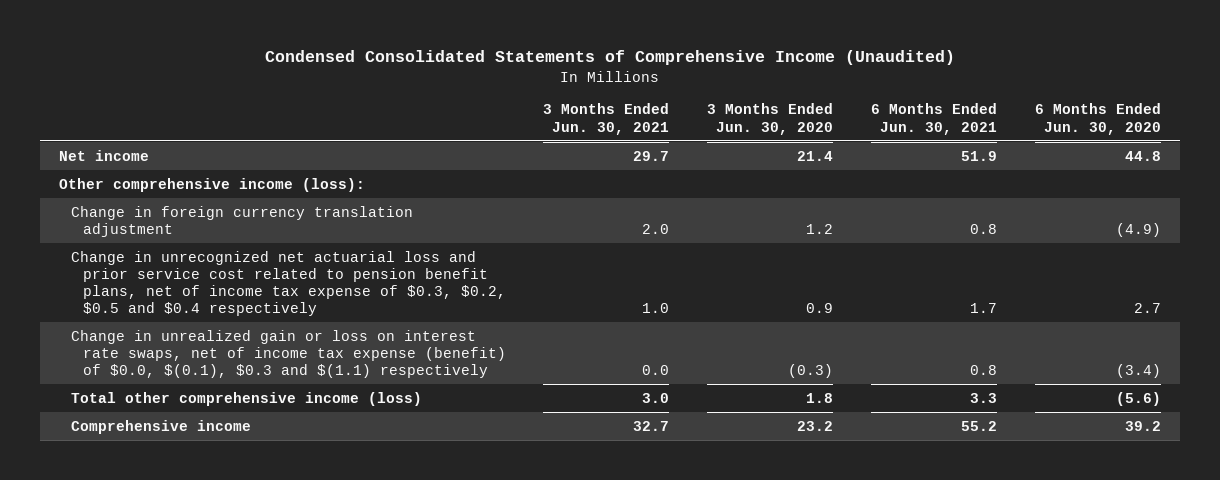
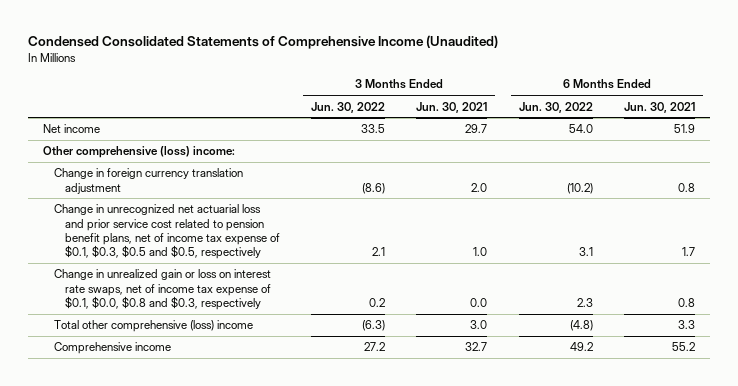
[707,103,834,135] 3 Months Ended Jun. 30, 2020 -> none
[1034,103,1161,135] 6 Months Ended Jun. 30, 2020 -> none
none -> [311,101,386,113] Jun. 30, 2022
none -> [518,101,593,113] Jun. 30, 2022
[58,177,365,192] Other comprehensive income (loss): -> [43,146,236,159] Other comprehensive (loss) income:
[70,250,506,317] Change in unrecognized net actuarial loss and prior service cost related to pension benefit plans, net of income tax expense of $0.3, $0.2, $0.5 and $0.4 respectively -> [54,204,280,260] Change in unrecognized net actuarial loss and prior service cost related to pension benefit plans, net of income tax expense of $0.1, $0.3, $0.5 and $0.5, respectively
[70,329,506,379] Change in unrealized gain or loss on interest rate swaps, net of income tax expense (benefit) of $0.0, $(0.1), $0.3 and $(1.1) respectively -> [54,269,272,311] Change in unrealized gain or loss on interest rate swaps, net of income tax expense of $0.1, $0.0, $0.8 and $0.3, respectively
[70,391,422,406] Total other comprehensive income (loss) -> [54,320,254,333] Total other comprehensive (loss) income

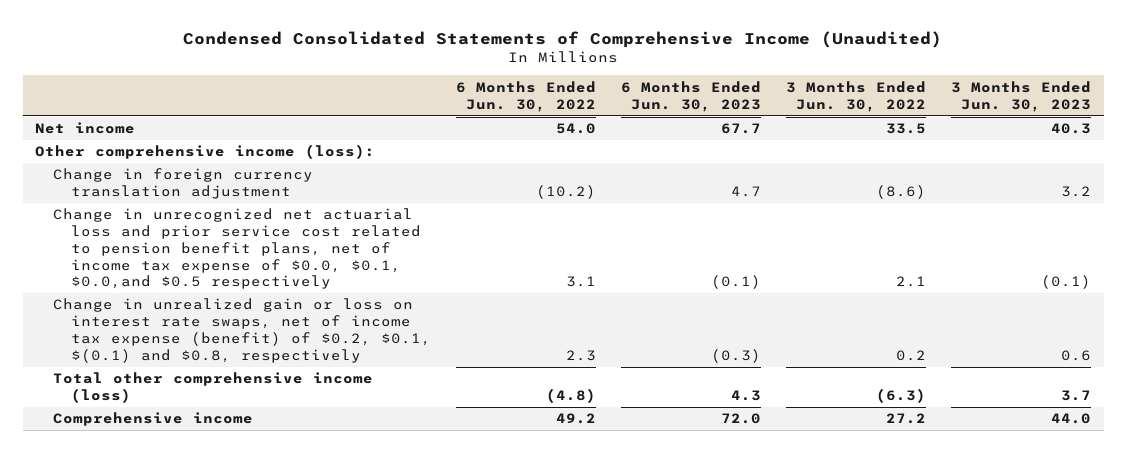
[416,101,488,113] Jun. 30, 2021 -> none
[623,101,695,113] Jun. 30, 2021 -> none
none -> [621,80,762,112] 6 Months Ended Jun. 30, 2023
none -> [951,80,1092,112] 3 Months Ended Jun. 30, 2023
[43,146,236,159] Other comprehensive (loss) income: -> [35,144,376,160] Other comprehensive income (loss):
[54,204,280,260] Change in unrecognized net actuarial loss and prior service cost related to pension benefit plans, net of income tax expense of $0.1, $0.3, $0.5 and $0.5, respectively -> [53,208,422,290] Change in unrecognized net actuarial loss and prior service cost related to pension benefit plans, net of income tax expense of $0.0, $0.1, $0.0,and $0.5 respectively
[54,269,272,311] Change in unrealized gain or loss on interest rate swaps, net of income tax expense of $0.1, $0.0, $0.8 and $0.3, respectively -> [53,298,432,363] Change in unrealized gain or loss on interest rate swaps, net of income tax expense (benefit) of $0.2, $0.1, $(0.1) and $0.8, respectively
[54,320,254,333] Total other comprehensive (loss) income -> [53,372,374,404] Total other comprehensive income (loss)

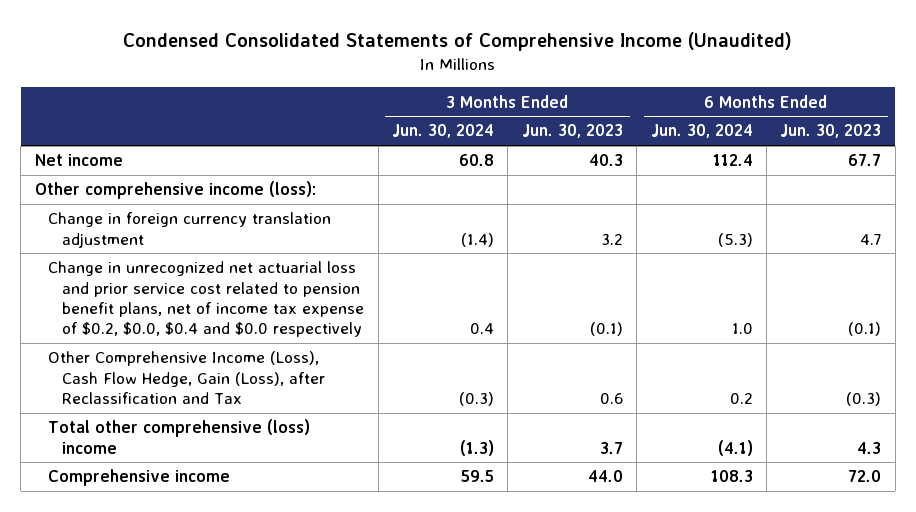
[456,80,597,112] 6 Months Ended Jun. 30, 2022 -> none
[786,80,927,112] 3 Months Ended Jun. 30, 2022 -> none
none -> [391,124,494,139] Jun. 30, 2024
none -> [650,124,753,139] Jun. 30, 2024
[53,208,422,290] Change in unrecognized net actuarial loss and prior service cost related to pension benefit plans, net of income tax expense of $0.0, $0.1, $0.0,and $0.5 respectively -> [48,261,365,338] Change in unrecognized net actuarial loss and prior service cost related to pension benefit plans, net of income tax expense of $0.2, $0.0, $0.4 and $0.0 respectively
[53,298,432,363] Change in unrealized gain or loss on interest rate swaps, net of income tax expense (benefit) of $0.2, $0.1, $(0.1) and $0.8, respectively -> [48,351,326,404] Other Comprehensive Income (Loss), Cash Flow Hedge, Gain (Loss), after Reclassification and Tax
[53,372,374,404] Total other comprehensive income (loss) -> [48,419,311,454] Total other comprehensive (loss) income

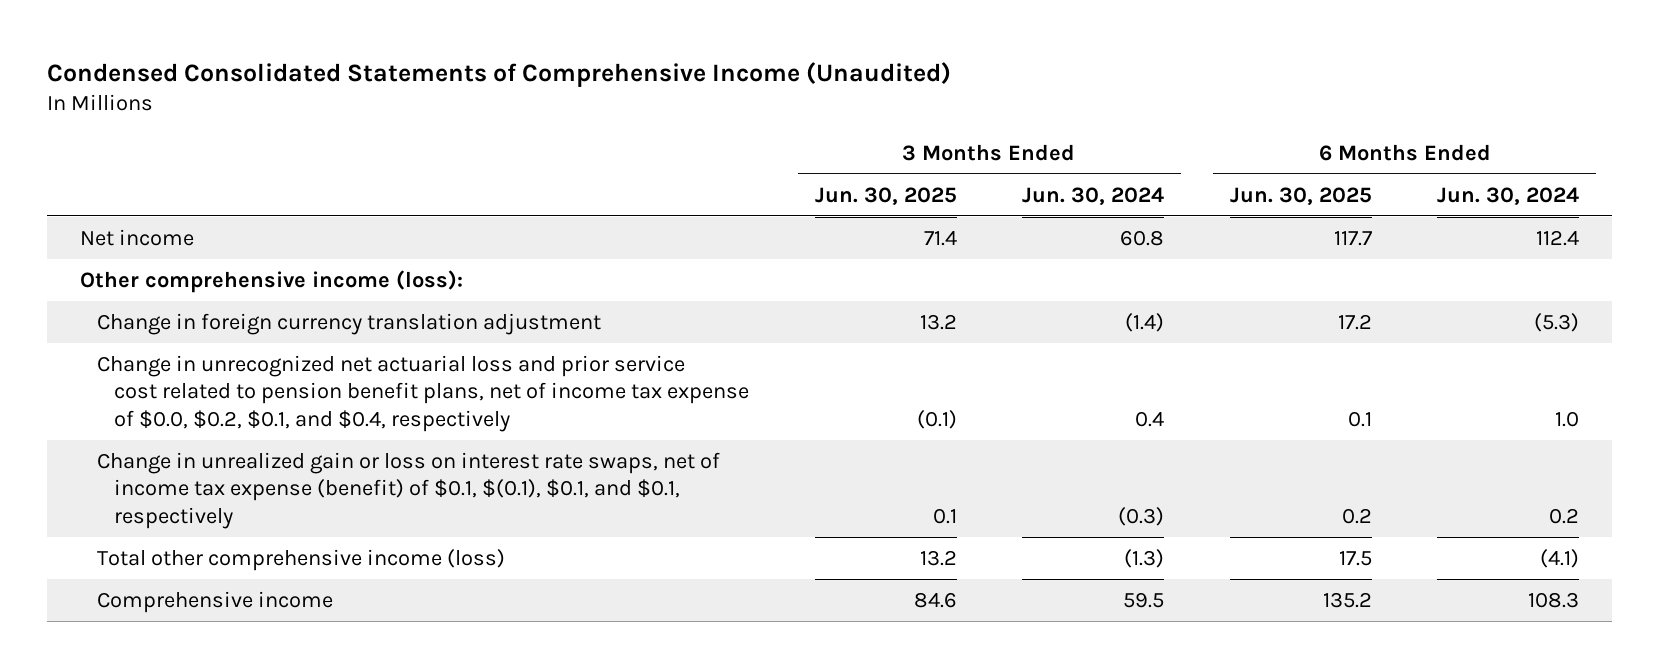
[521,124,623,139] Jun. 30, 2023 -> none
[780,124,882,139] Jun. 30, 2023 -> none
none -> [814,186,957,205] Jun. 30, 2025
none -> [1229,186,1372,205] Jun. 30, 2025
[48,261,365,338] Change in unrecognized net actuarial loss and prior service cost related to pension benefit plans, net of income tax expense of $0.2, $0.0, $0.4 and $0.0 respectively -> [96,354,750,433] Change in unrecognized net actuarial loss and prior service cost related to pension benefit plans, net of income tax expense of $0.0, $0.2, $0.1, and $0.4, respectively
[48,351,326,404] Other Comprehensive Income (Loss), Cash Flow Hedge, Gain (Loss), after Reclassification and Tax -> [96,451,720,530] Change in unrealized gain or loss on interest rate swaps, net of income tax expense (benefit) of $0.1, $(0.1), $0.1, and $0.1, respectively
[48,419,311,454] Total other comprehensive (loss) income -> [96,548,505,571] Total other comprehensive income (loss)

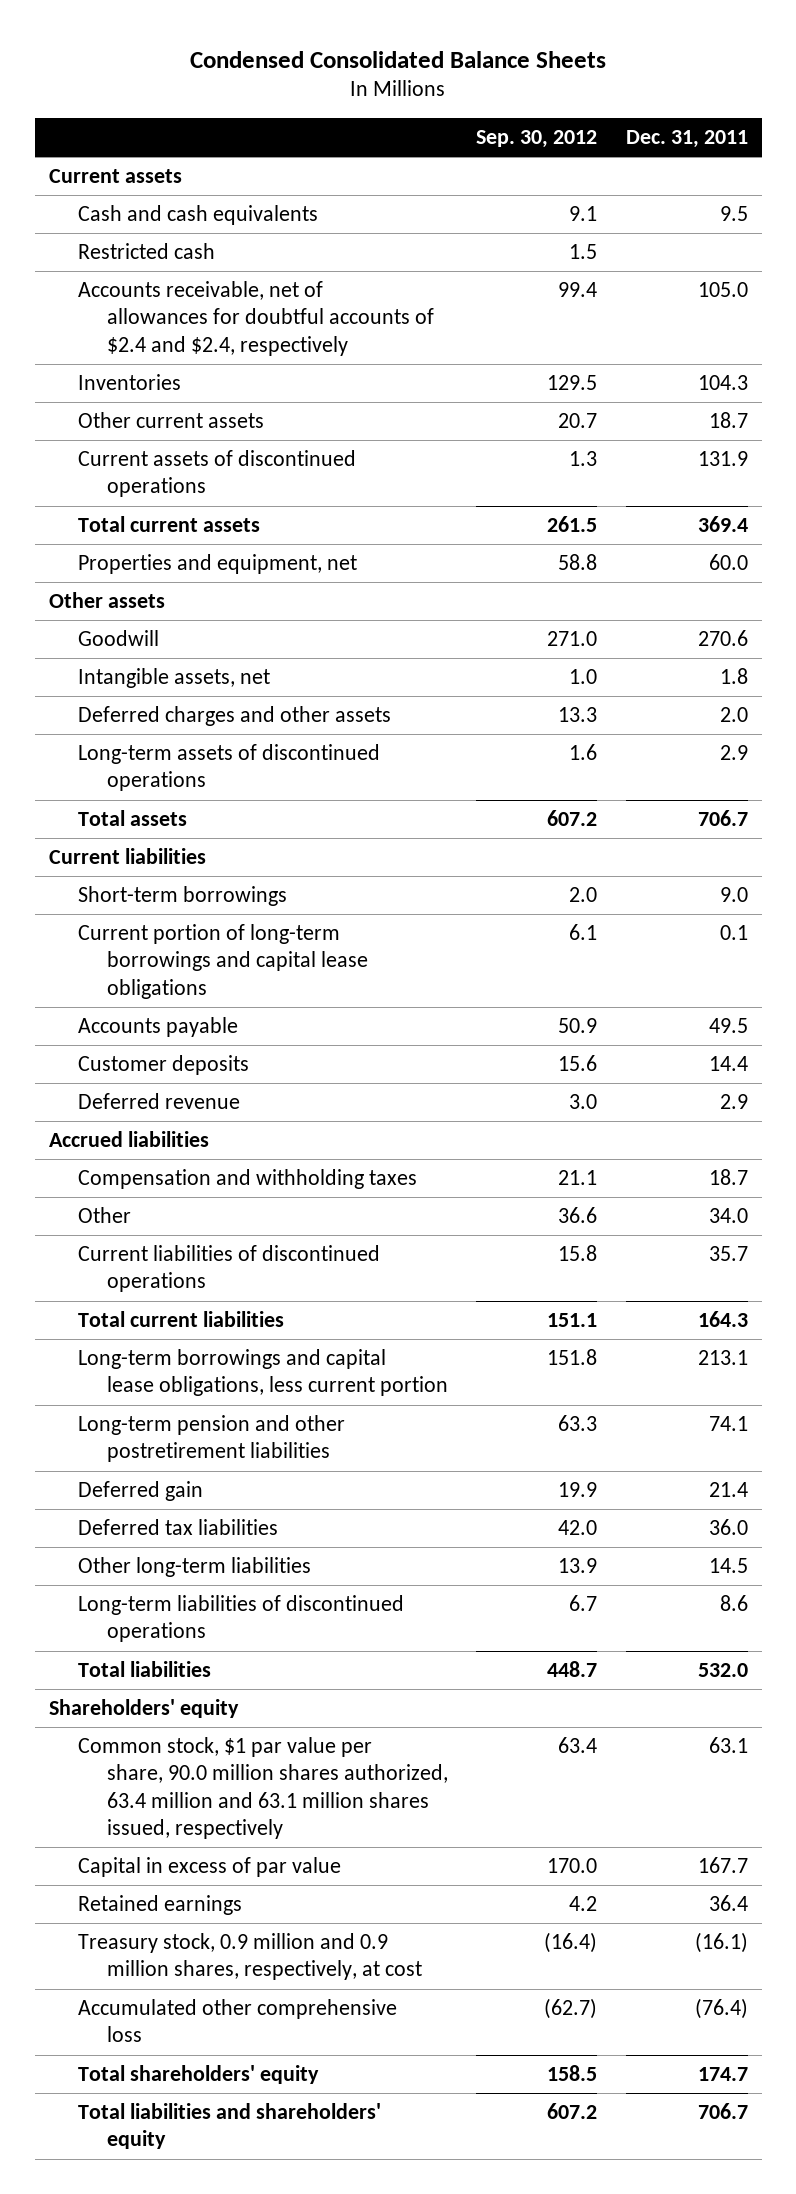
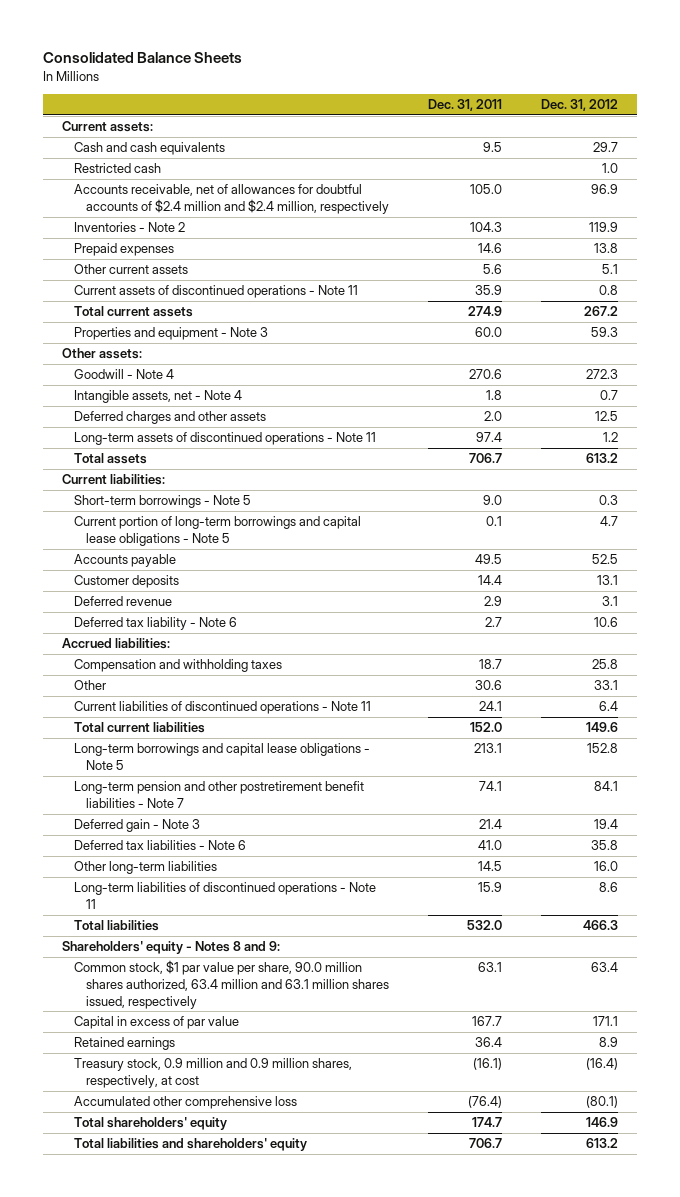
[190,50,607,68] Condensed Consolidated Balance Sheets -> [42,52,242,64] Consolidated Balance Sheets
[476,129,598,148] Sep. 30, 2012 -> none
none -> [540,99,618,112] Dec. 31, 2012
[48,169,182,184] Current assets -> [62,121,154,133] Current assets:
[77,281,434,356] Accounts receivable, net of allowances for doubtful accounts of $2.4 and $2.4, respectively -> [74,184,389,214] Accounts receivable, net of allowances for doubtful accounts of $2.4 million and $2.4 million, respectively
[77,374,181,391] Inventories -> [74,222,186,233] Inventories - Note 2
none -> [74,243,175,257] Prepaid expenses
[708,412,748,429] 18.7 -> [482,264,502,275] 5.6
[77,450,356,498] Current assets of discontinued operations -> [74,285,359,299] Current assets of discontinued operations - Note 11
[697,451,748,467] 131.9 -> [474,285,502,296] 35.9
[697,516,748,533] 369.4 -> [467,306,502,317] 274.9
[77,554,357,575] Properties and equipment, net -> [74,327,269,341] Properties and equipment - Note 3
[48,592,165,609] Other assets -> [62,348,143,360] Other assets:
[77,630,159,647] Goodwill -> [74,369,175,380] Goodwill - Note 4
[77,668,270,689] Intangible assets, net -> [74,390,243,404] Intangible assets, net - Note 4
[77,744,380,792] Long-term assets of discontinued operations -> [74,432,377,446] Long-term assets of discontinued operations - Note 11
[719,745,748,761] 2.9 -> [475,432,502,443] 97.4
[48,848,206,865] Current liabilities -> [62,474,166,486] Current liabilities:
[77,886,287,907] Short-term borrowings -> [74,495,252,509] Short-term borrowings - Note 5
[77,924,368,999] Current portion of long-term borrowings and capital lease obligations -> [74,516,362,546] Current portion of long-term borrowings and capital lease obligations - Note 5
none -> [74,617,238,631] Deferred tax liability - Note 6
[48,1131,209,1148] Accrued liabilities -> [62,638,171,650] Accrued liabilities:
[708,1208,748,1224] 34.0 -> [474,680,502,691] 30.6
[77,1245,380,1293] Current liabilities of discontinued operations -> [74,701,372,715] Current liabilities of discontinued operations - Note 11
[708,1246,748,1262] 35.7 -> [478,701,502,712] 24.1
[697,1311,748,1328] 164.3 -> [469,722,502,733] 152.0
[77,1349,448,1397] Long-term borrowings and capital lease obligations, less current portion -> [74,743,371,770] Long-term borrowings and capital lease obligations - Note 5
[77,1415,345,1463] Long-term pension and other postretirement liabilities -> [74,781,365,808] Long-term pension and other postretirement benefit liabilities - Note 7
[77,1481,203,1502] Deferred gain -> [74,819,201,833] Deferred gain - Note 3
[77,1519,278,1536] Deferred tax liabilities -> [74,840,247,851] Deferred tax liabilities - Note 6
[708,1519,748,1536] 36.0 -> [477,840,502,851] 41.0
[77,1595,404,1643] Long-term liabilities of discontinued operations -> [74,882,377,909] Long-term liabilities of discontinued operations - Note 11
[719,1595,748,1612] 8.6 -> [477,882,502,893] 15.9
[48,1699,239,1719] Shareholders' equity -> [62,941,281,955] Shareholders' equity - Notes 8 and 9:

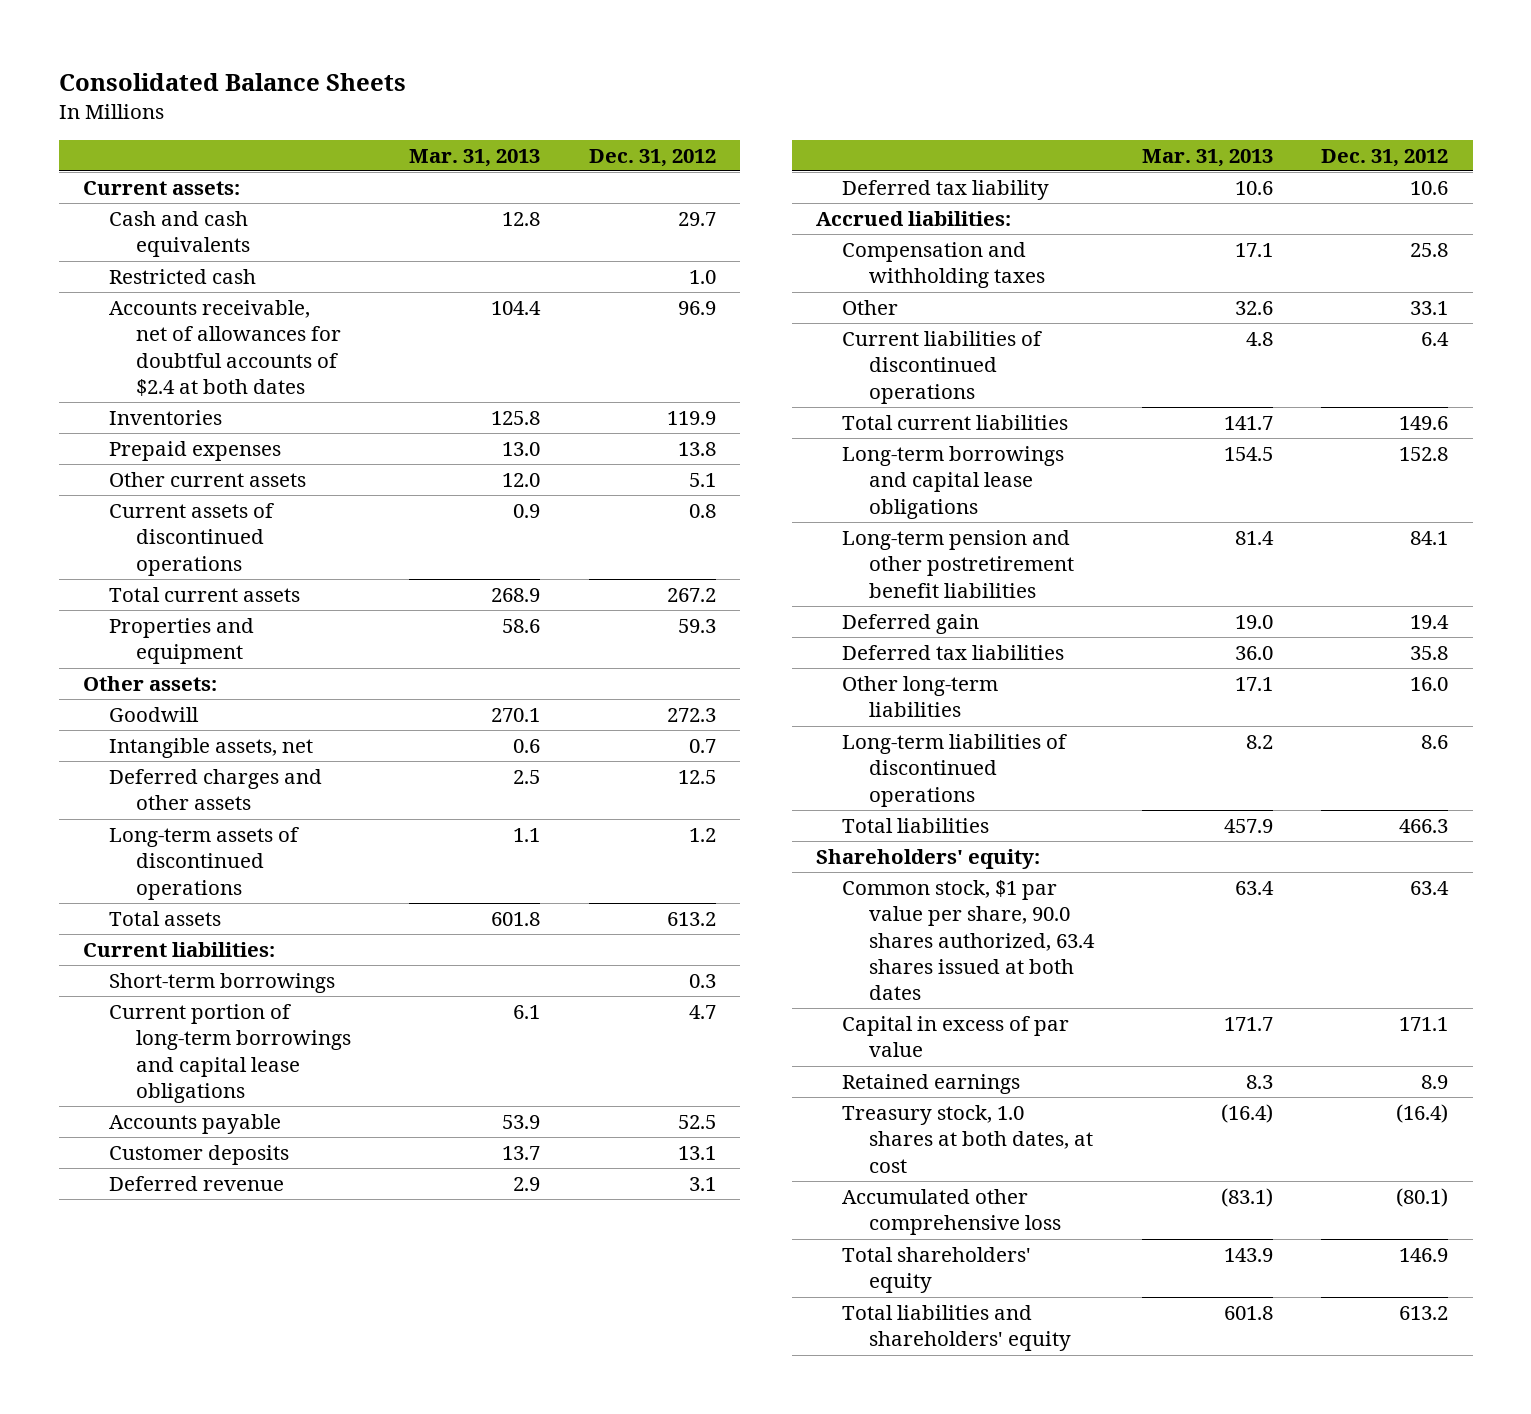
[427,99,502,112] Dec. 31, 2011 -> none
none -> [409,148,541,167] Mar. 31, 2013
[74,184,389,214] Accounts receivable, net of allowances for doubtful accounts of $2.4 million and $2.4 million, respectively -> [109,300,341,396] Accounts receivable, net of allowances for doubtful accounts of $2.4 at both dates
[74,222,186,233] Inventories - Note 2 -> [109,410,223,426] Inventories
[74,285,359,299] Current assets of discontinued operations - Note 11 -> [109,503,275,576] Current assets of discontinued operations
[74,327,269,341] Properties and equipment - Note 3 -> [109,618,255,665] Properties and equipment
[74,369,175,380] Goodwill - Note 4 -> [109,707,200,723] Goodwill
[74,390,243,404] Intangible assets, net - Note 4 -> [109,738,314,759] Intangible assets, net
[74,432,377,446] Long-term assets of discontinued operations - Note 11 -> [109,827,300,900] Long-term assets of discontinued operations
[74,495,252,509] Short-term borrowings - Note 5 -> [109,973,336,994] Short-term borrowings
[74,516,362,546] Current portion of long-term borrowings and capital lease obligations - Note 5 -> [109,1004,351,1103] Current portion of long-term borrowings and capital lease obligations
[74,617,238,631] Deferred tax liability - Note 6 -> [842,180,1050,201] Deferred tax liability
[74,701,372,715] Current liabilities of discontinued operations - Note 11 -> [842,331,1043,404] Current liabilities of discontinued operations
[74,743,371,770] Long-term borrowings and capital lease obligations - Note 5 -> [842,446,1065,519] Long-term borrowings and capital lease obligations
[74,781,365,808] Long-term pension and other postretirement benefit liabilities - Note 7 -> [842,530,1074,598] Long-term pension and other postretirement benefit liabilities
[74,819,201,833] Deferred gain - Note 3 -> [842,614,980,635] Deferred gain
[74,840,247,851] Deferred tax liabilities - Note 6 -> [842,645,1065,661] Deferred tax liabilities
[74,882,377,909] Long-term liabilities of discontinued operations - Note 11 -> [842,734,1068,807] Long-term liabilities of discontinued operations
[62,941,281,955] Shareholders' equity - Notes 8 and 9: -> [815,849,1040,870] Shareholders' equity:
[74,960,389,1009] Common stock, $1 par value per share, 90.0 million shares authorized, 63.4 million and 63.1 million shares issued, respectively -> [842,880,1095,1000] Common stock, $1 par value per share, 90.0 shares authorized, 63.4 shares issued at both dates
[74,1058,353,1088] Treasury stock, 0.9 million and 0.9 million shares, respectively, at cost -> [842,1105,1093,1173] Treasury stock, 1.0 shares at both dates, at cost

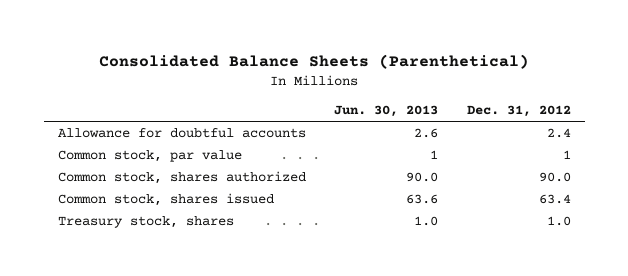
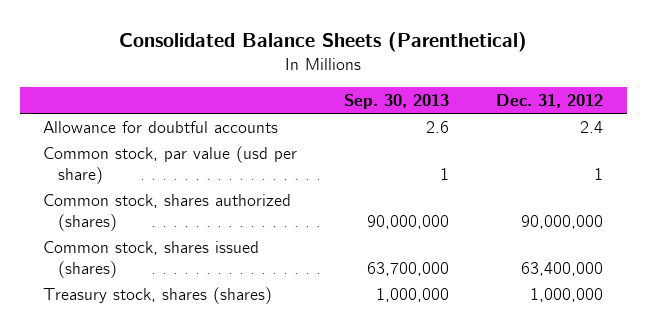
[334,105,439,118] Jun. 30, 2013 -> none
none -> [344,94,450,110] Sep. 30, 2013
[57,150,242,163] Common stock, par value -> [43,146,298,184] Common stock, par value (usd per share)
[57,171,306,185] Common stock, shares authorized -> [43,194,292,231] Common stock, shares authorized (shares)
[538,172,571,183] 90.0 -> [521,214,604,229] 90,000,000
[57,193,274,207] Common stock, shares issued -> [43,241,260,278] Common stock, shares issued (shares)
[538,194,571,205] 63.4 -> [521,261,604,276] 63,400,000
[57,216,234,229] Treasury stock, shares -> [43,287,273,305] Treasury stock, shares (shares)
[546,216,571,227] 1.0 -> [530,288,604,303] 1,000,000

